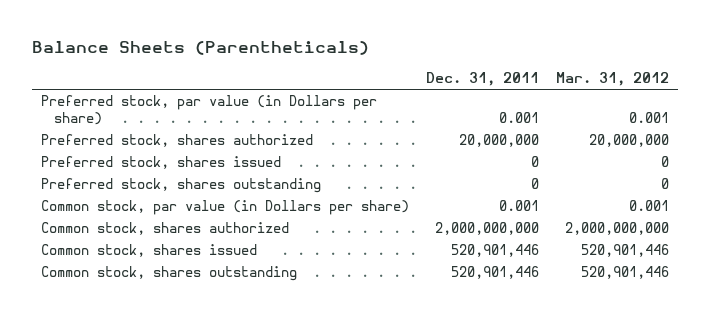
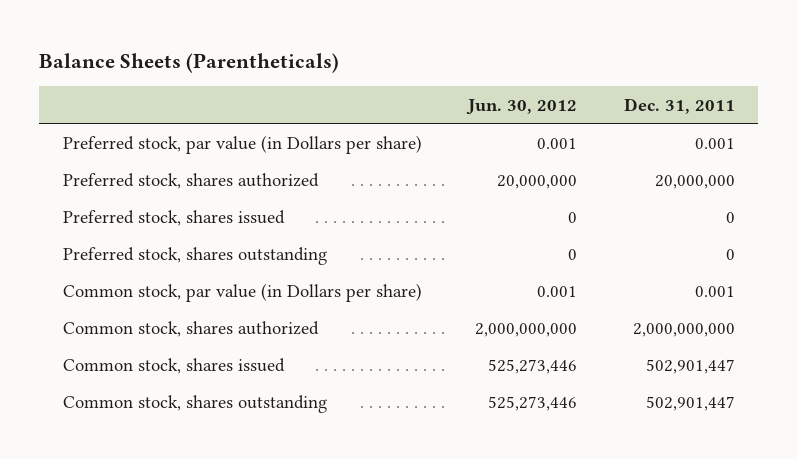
[556,72,670,87] Mar. 31, 2012 -> none
none -> [466,98,578,115] Jun. 30, 2012
[450,244,539,258] 520,901,446 -> [646,358,736,374] 502,901,447
[450,266,539,280] 520,901,446 -> [646,395,736,411] 502,901,447

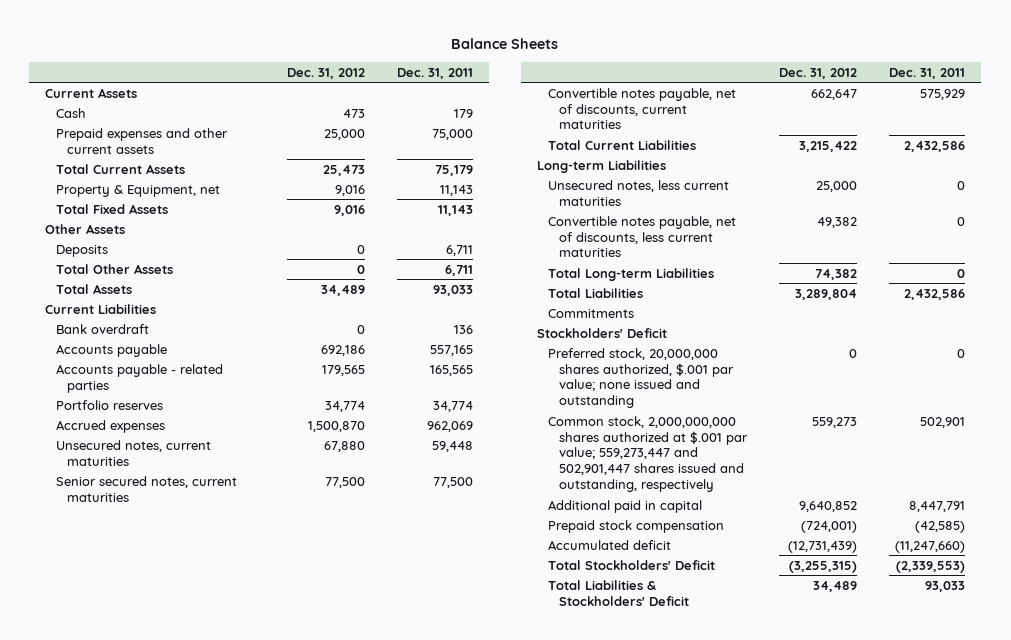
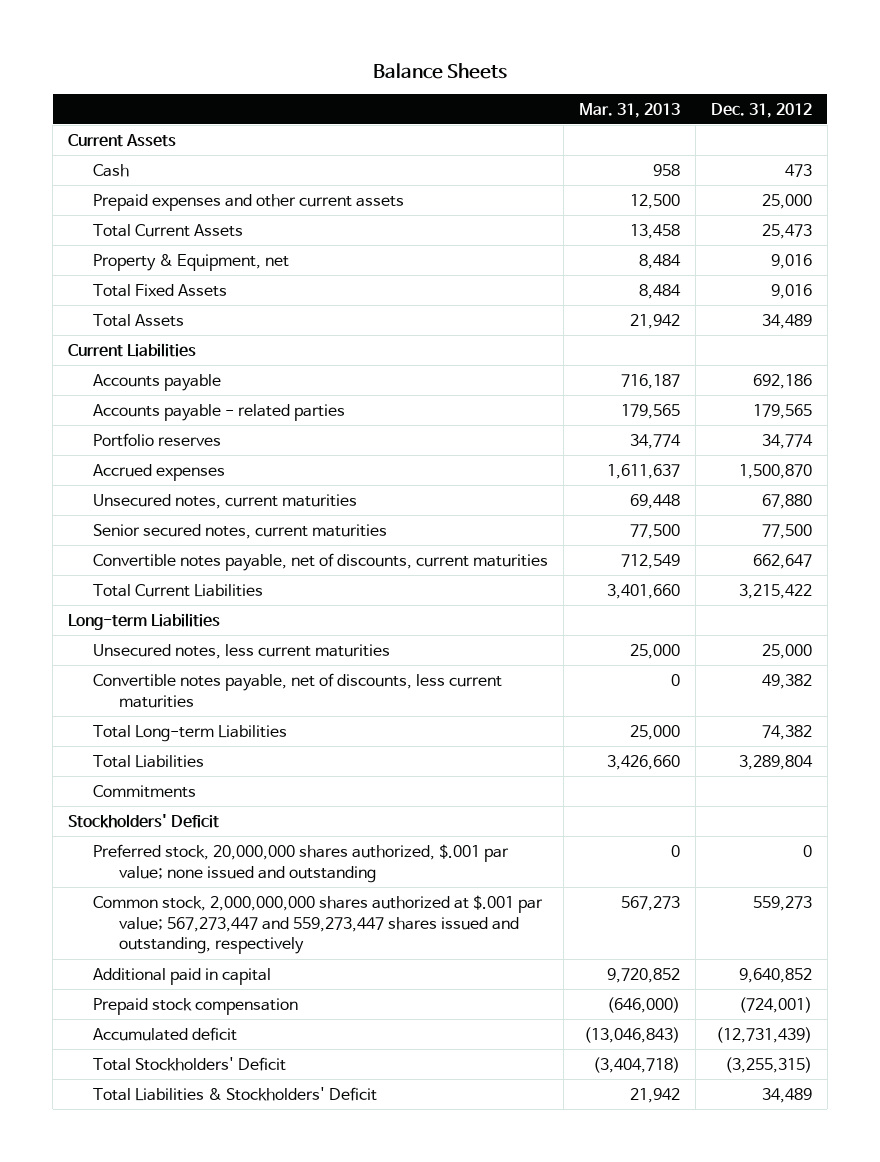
[397,67,474,79] Dec. 31, 2011 -> none
none -> [579,102,681,118] Mar. 31, 2013
[45,223,126,234] Other Assets -> none
[56,244,109,257] Deposits -> none
[56,263,174,274] Total Other Assets -> none
[56,323,150,334] Bank overdraft -> none
[548,415,749,493] Common stock, 2,000,000,000 shares authorized at $.001 par value; 559,273,447 and 502,901,447 shares issued and outstanding, respectively -> [93,894,544,955] Common stock, 2,000,000,000 shares authorized at $.001 par value; 567,273,447 and 559,273,447 shares issued and outstanding, respectively

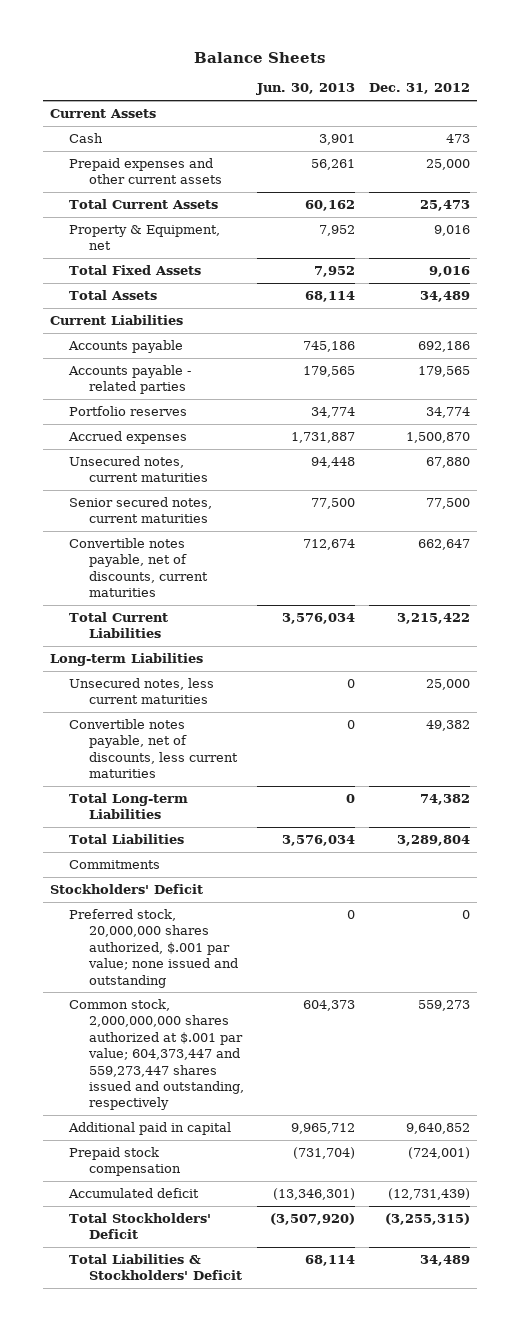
[579,102,681,118] Mar. 31, 2013 -> none
none -> [256,83,356,96] Jun. 30, 2013
[93,894,544,955] Common stock, 2,000,000,000 shares authorized at $.001 par value; 567,273,447 and 559,273,447 shares issued and outstanding, respectively -> [69,999,244,1111] Common stock, 2,000,000,000 shares authorized at $.001 par value; 604,373,447 and 559,273,447 shares issued and outstanding, respectively

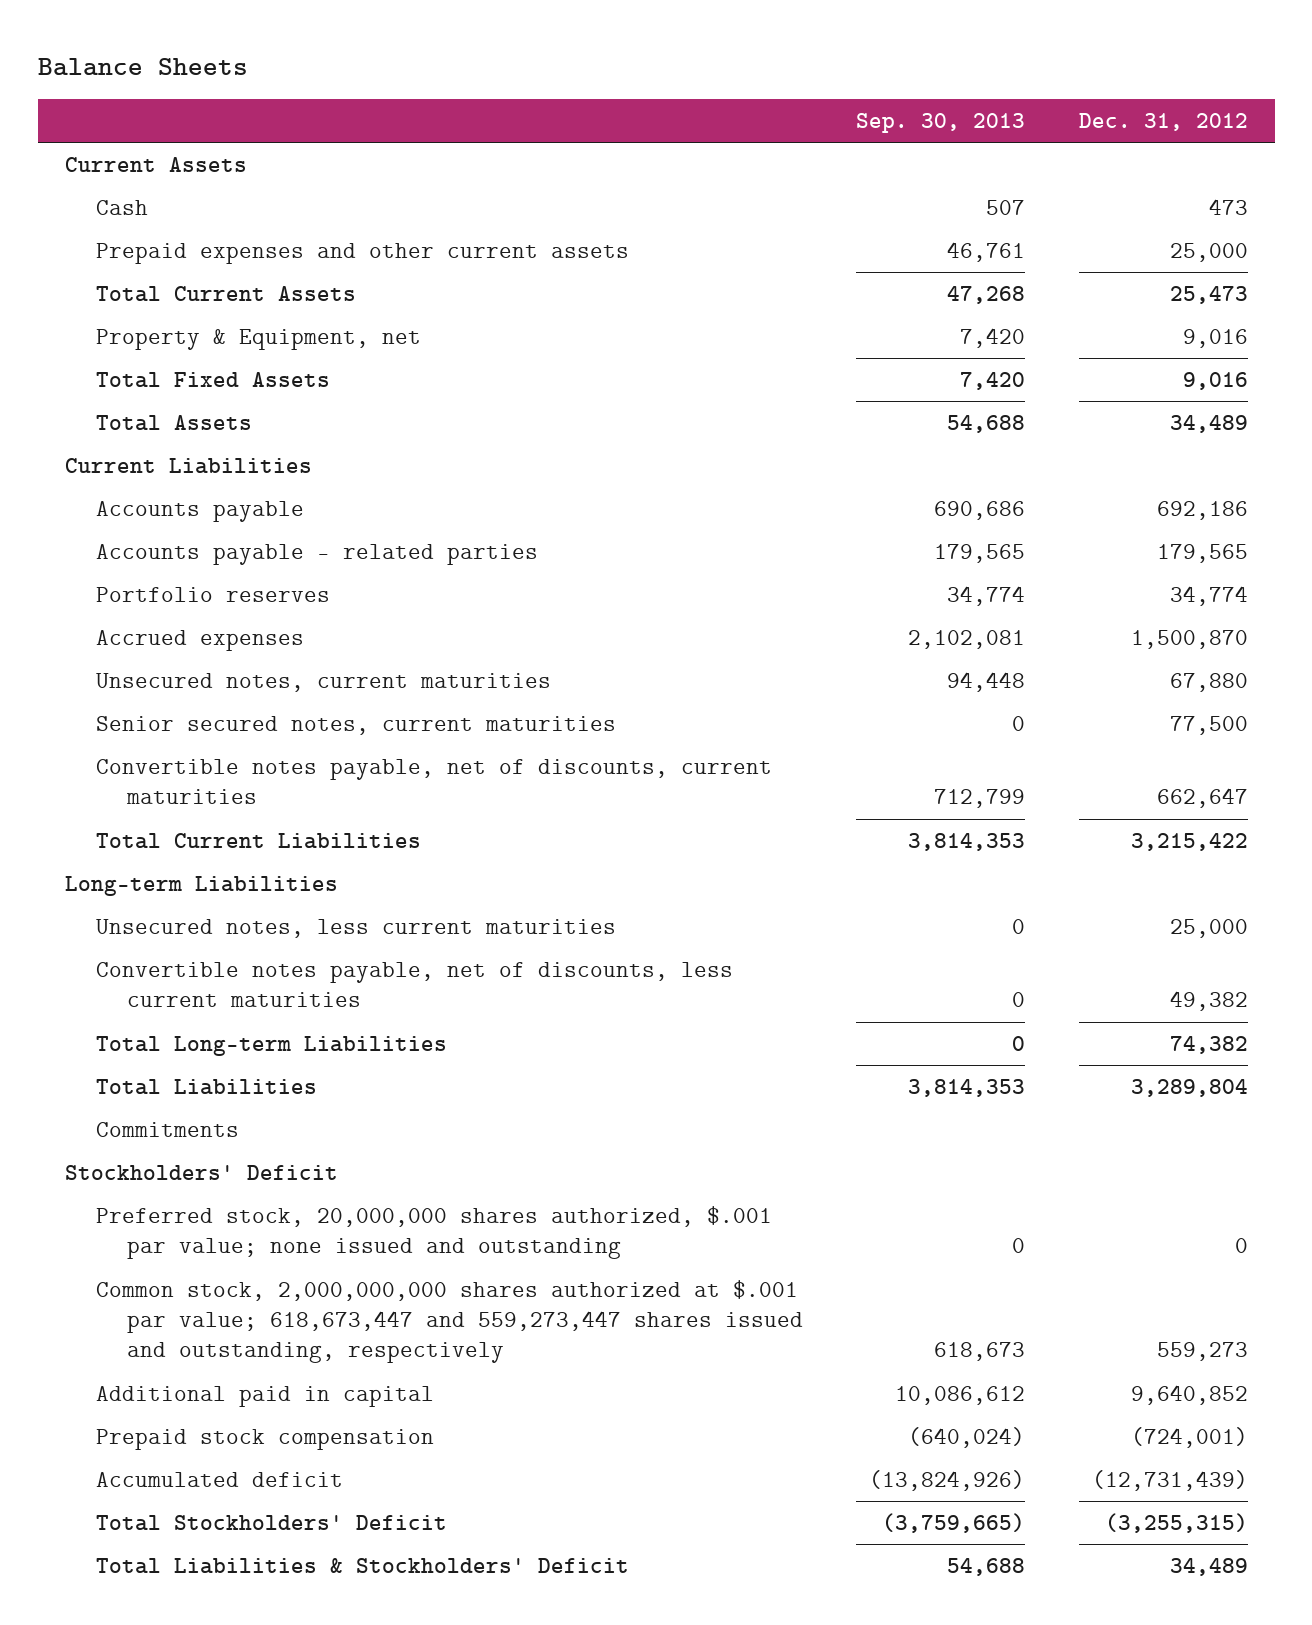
[256,83,356,96] Jun. 30, 2013 -> none
none -> [856,112,1026,133] Sep. 30, 2013
[69,999,244,1111] Common stock, 2,000,000,000 shares authorized at $.001 par value; 604,373,447 and 559,273,447 shares issued and outstanding, respectively -> [95,1279,803,1364] Common stock, 2,000,000,000 shares authorized at $.001 par value; 618,673,447 and 559,273,447 shares issued and outstanding, respectively

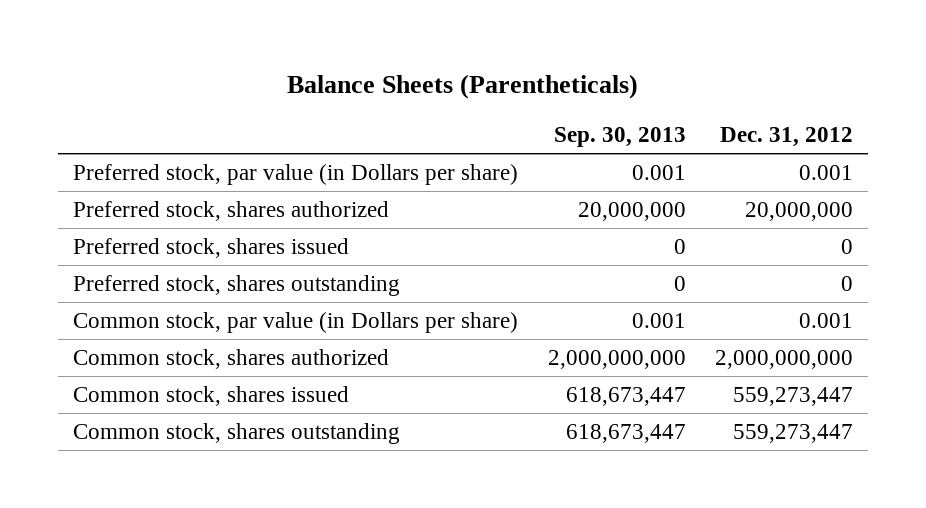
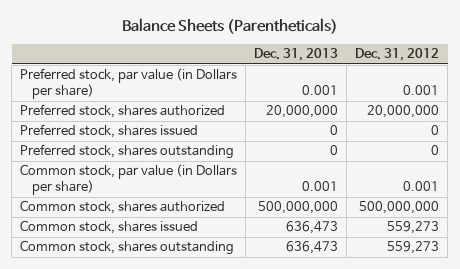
[553,127,686,148] Sep. 30, 2013 -> none
none -> [254,48,339,62] Dec. 31, 2013
[715,350,854,370] 2,000,000,000 -> [359,201,440,215] 500,000,000
[733,387,854,407] 559,273,447 -> [387,221,440,235] 559,273
[733,424,854,444] 559,273,447 -> [387,241,440,255] 559,273

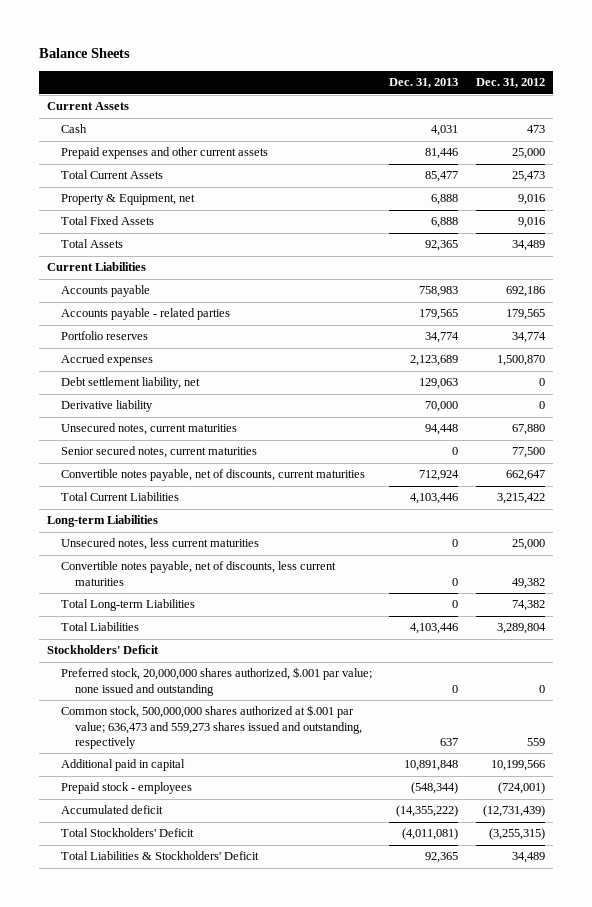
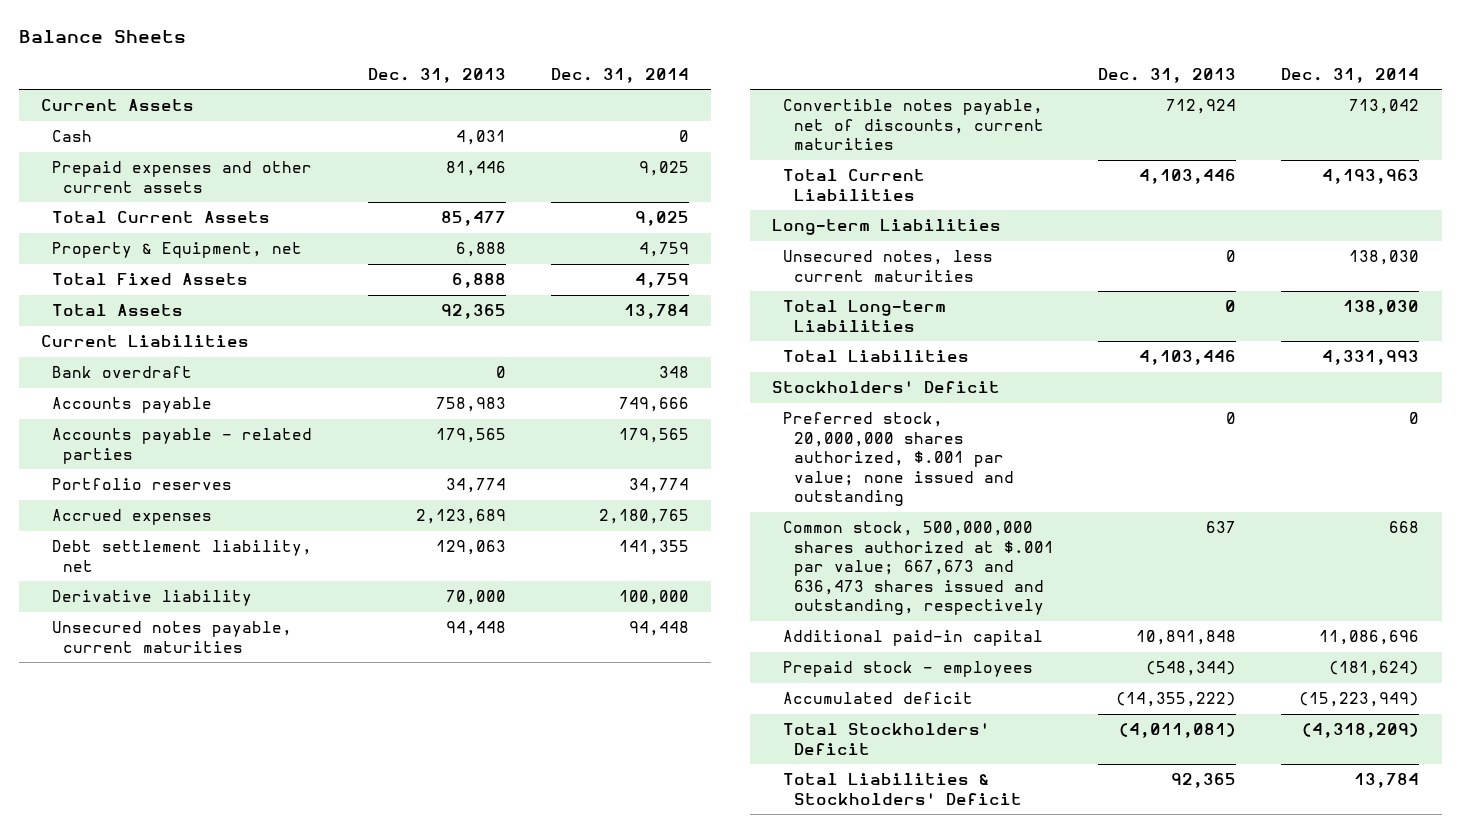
[475,78,545,89] Dec. 31, 2012 -> none
none -> [550,67,689,83] Dec. 31, 2014
none -> [52,366,193,379] Bank overdraft
[61,446,258,459] Senior secured notes, current maturities -> none
[61,423,238,436] Unsecured notes, current maturities -> [52,621,293,653] Unsecured notes payable, current maturities
[61,561,337,586] Convertible notes payable, net of discounts, less current maturities -> none
[61,705,363,749] Common stock, 500,000,000 shares authorized at $.001 par value; 636,473 and 559,273 shares issued and outstanding, respectively -> [782,521,1054,615] Common stock, 500,000,000 shares authorized at $.001 par value; 667,673 and 636,473 shares issued and outstanding, respectively
[61,759,186,772] Additional paid in capital -> [782,630,1043,647] Additional paid-in capital

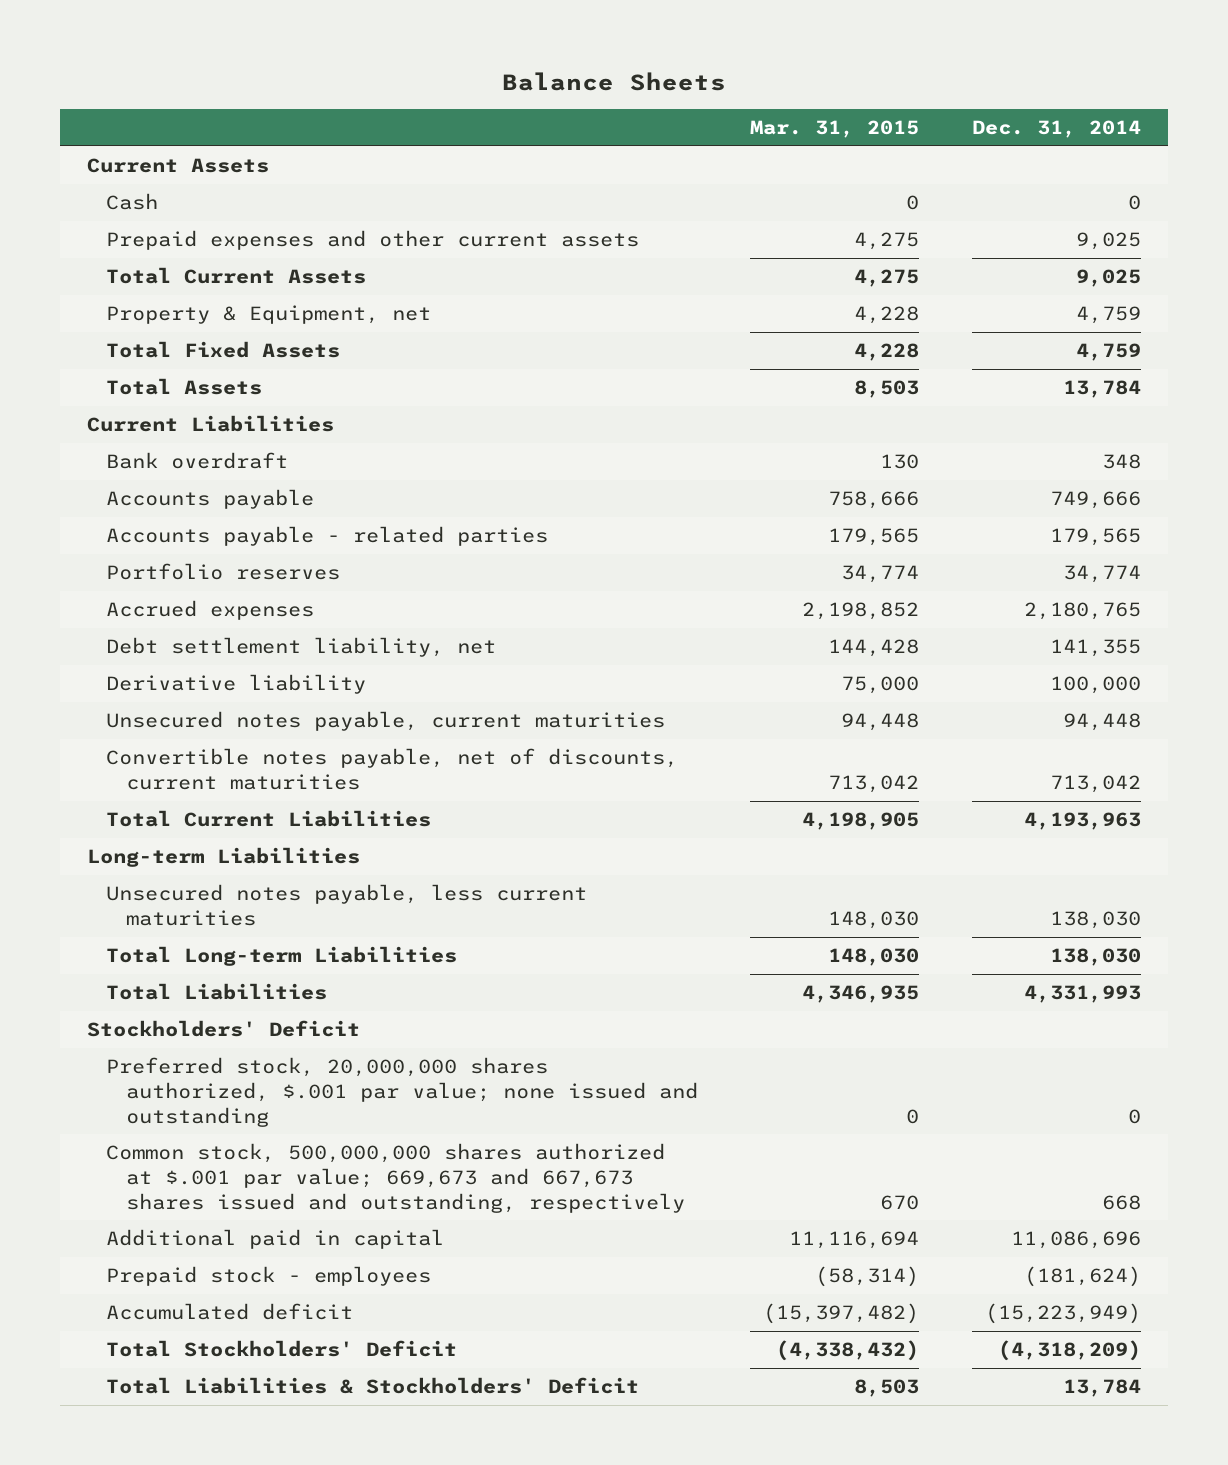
[367,67,506,83] Dec. 31, 2013 -> none
none -> [750,120,920,139] Mar. 31, 2015
[782,250,993,282] Unsecured notes, less current maturities -> [106,884,588,926] Unsecured notes payable, less current maturities
[782,521,1054,615] Common stock, 500,000,000 shares authorized at $.001 par value; 667,673 and 636,473 shares issued and outstanding, respectively -> [106,1143,685,1213] Common stock, 500,000,000 shares authorized at $.001 par value; 669,673 and 667,673 shares issued and outstanding, respectively
[782,630,1043,647] Additional paid-in capital -> [106,1229,445,1250] Additional paid in capital

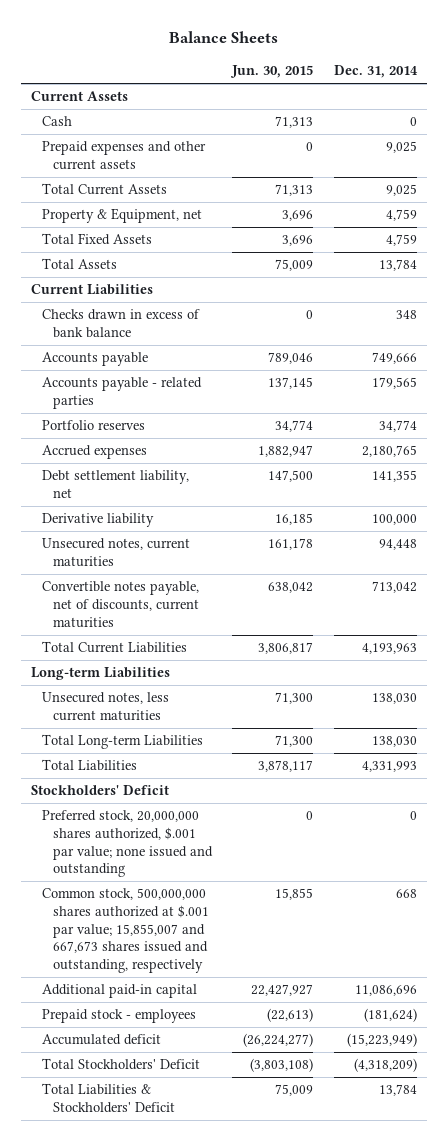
[750,120,920,139] Mar. 31, 2015 -> none
none -> [230,65,314,79] Jun. 30, 2015
[106,452,289,470] Bank overdraft -> [42,309,201,338] Checks drawn in excess of bank balance
[106,711,666,732] Unsecured notes payable, current maturities -> [42,538,191,567] Unsecured notes, current maturities
[106,884,588,926] Unsecured notes payable, less current maturities -> [42,692,170,721] Unsecured notes, less current maturities
[106,1143,685,1213] Common stock, 500,000,000 shares authorized at $.001 par value; 669,673 and 667,673 shares issued and outstanding, respectively -> [42,888,210,973] Common stock, 500,000,000 shares authorized at $.001 par value; 15,855,007 and 667,673 shares issued and outstanding, respectively
[106,1229,445,1250] Additional paid in capital -> [42,984,198,999] Additional paid-in capital

